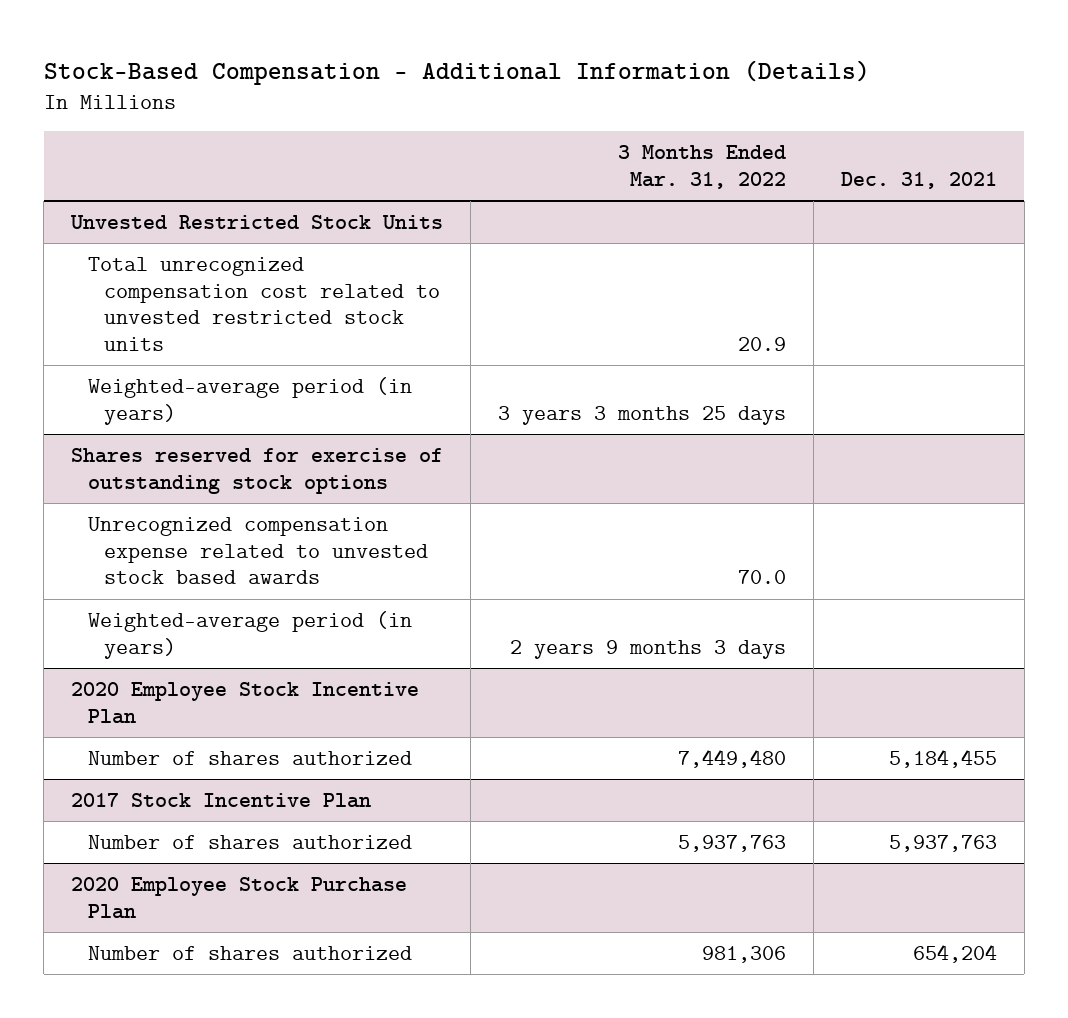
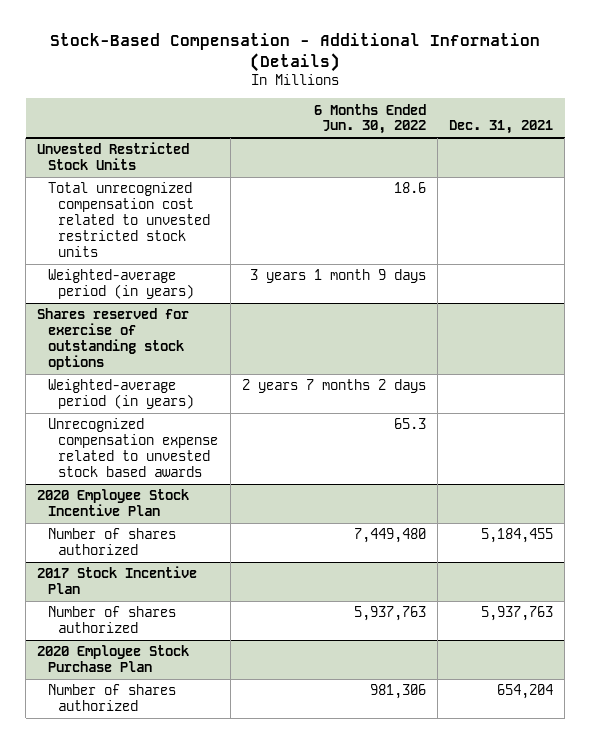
[618,145,787,190] 3 Months Ended Mar. 31, 2022 -> none
none -> [313,103,426,135] 6 Months Ended Jun. 30, 2022
[87,516,429,585] Unrecognized compensation expense related to unvested stock based awards -> [47,418,219,477] Unrecognized compensation expense related to unvested stock based awards

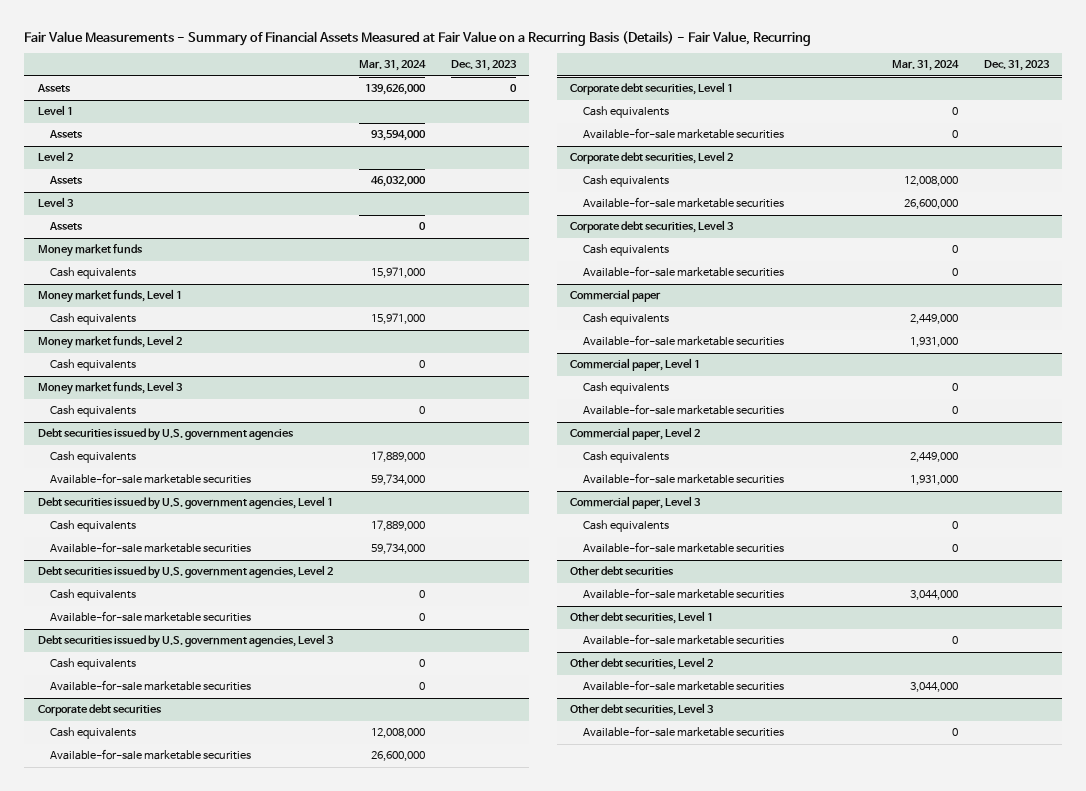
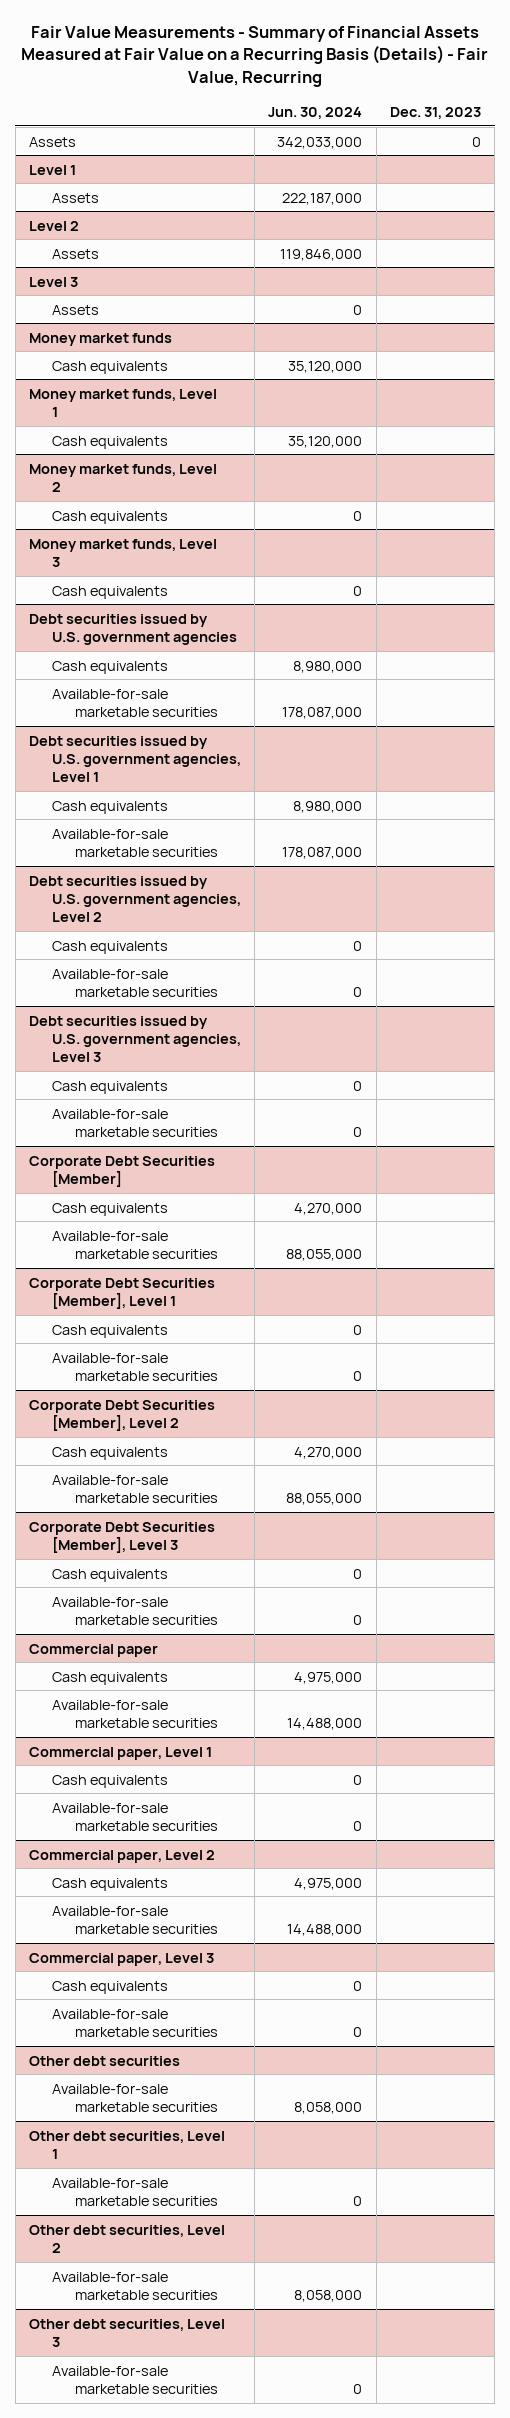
[358,60,426,72] Mar. 31, 2024 -> none
none -> [268,107,363,120] Jun. 30, 2024
[37,704,162,717] Corporate debt securities -> [28,1155,215,1187] Corporate Debt Securities [Member]
[570,82,734,96] Corporate debt securities, Level 1 -> [28,1277,215,1309] Corporate Debt Securities [Member], Level 1
[570,151,734,165] Corporate debt securities, Level 2 -> [28,1399,215,1431] Corporate Debt Securities [Member], Level 2
[570,220,735,234] Corporate debt securities, Level 3 -> [28,1521,215,1553] Corporate Debt Securities [Member], Level 3

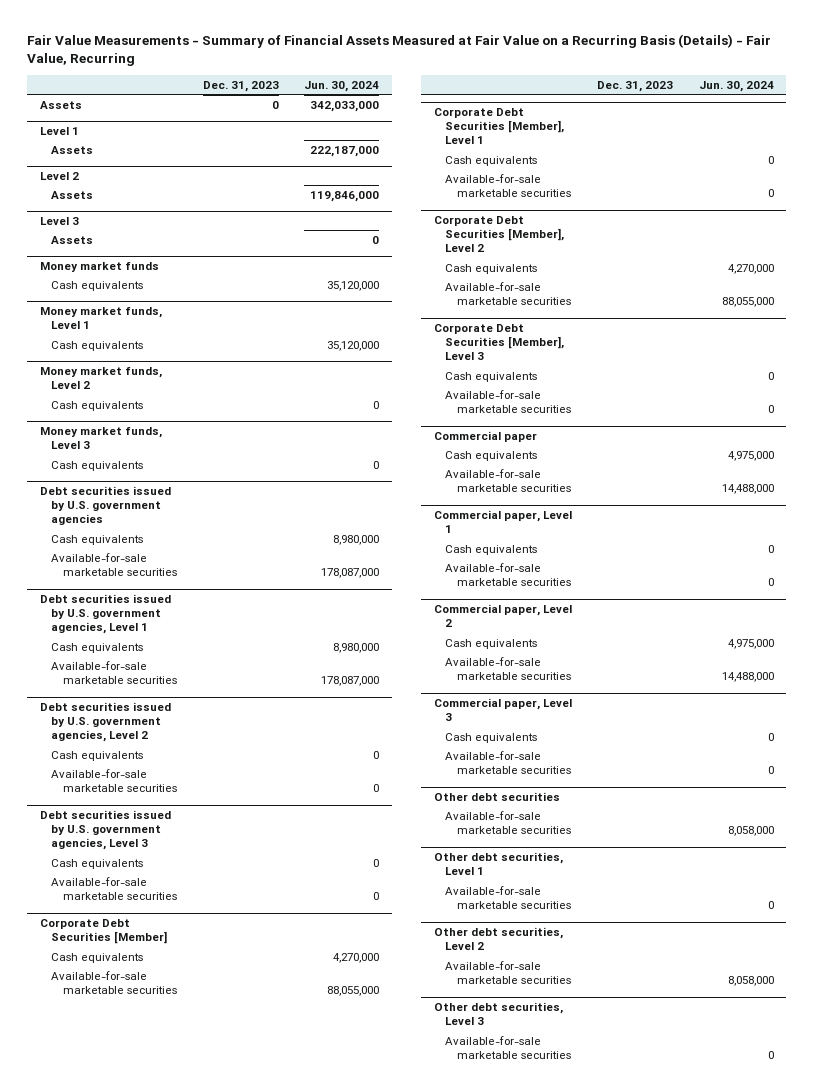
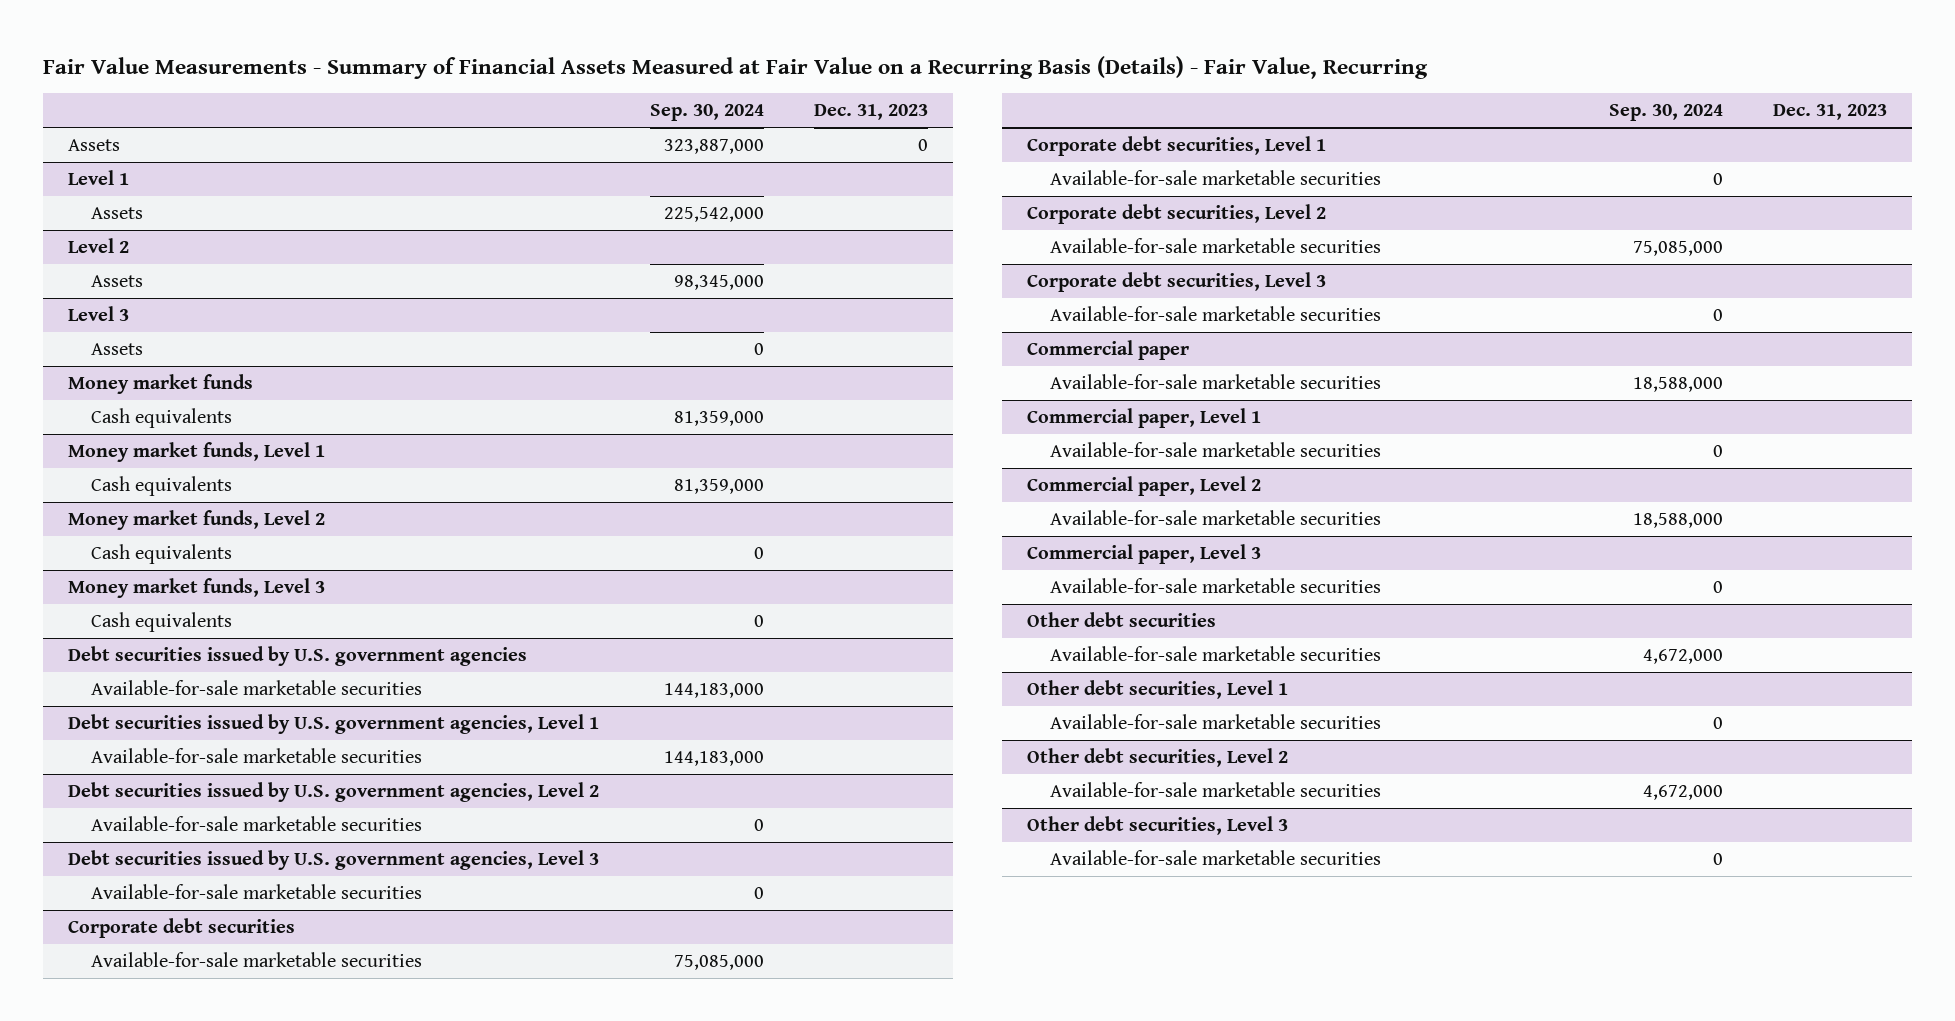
[304,80,380,92] Jun. 30, 2024 -> none
none -> [649,104,764,122] Sep. 30, 2024
[51,534,144,545] Cash equivalents -> none
[51,642,144,653] Cash equivalents -> none
[51,750,144,761] Cash equivalents -> none
[51,858,144,869] Cash equivalents -> none
[51,952,144,963] Cash equivalents -> none
[39,918,168,945] Corporate Debt Securities [Member] -> [68,918,296,939] Corporate debt securities
[445,155,538,166] Cash equivalents -> none
[433,107,565,145] Corporate Debt Securities [Member], Level 1 -> [1027,136,1327,157] Corporate debt securities, Level 1
[445,263,538,274] Cash equivalents -> none
[433,215,565,253] Corporate Debt Securities [Member], Level 2 -> [1027,204,1327,225] Corporate debt securities, Level 2
[445,371,538,382] Cash equivalents -> none
[433,323,565,361] Corporate Debt Securities [Member], Level 3 -> [1027,272,1327,293] Corporate debt securities, Level 3
[445,450,538,461] Cash equivalents -> none
[445,544,538,555] Cash equivalents -> none
[445,638,538,649] Cash equivalents -> none
[445,732,538,743] Cash equivalents -> none

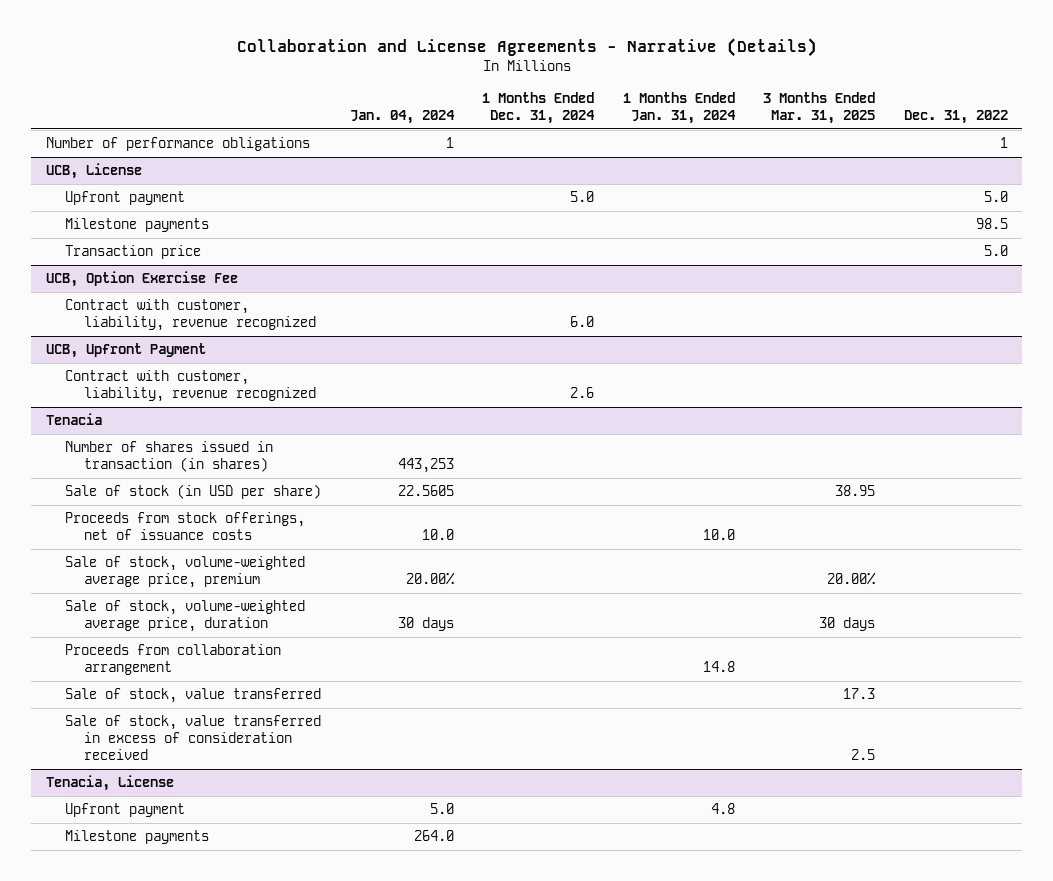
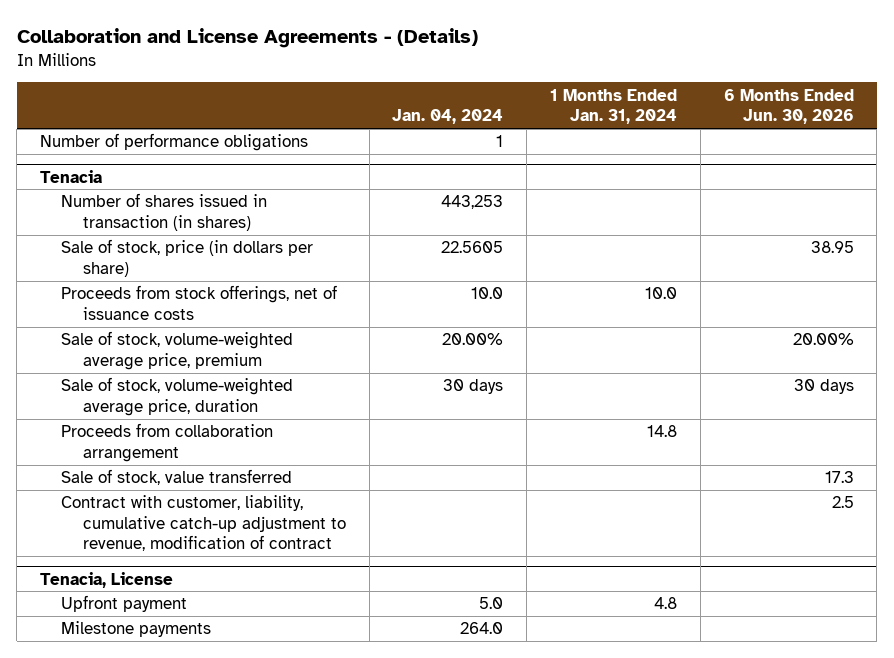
[236,38,817,58] Collaboration and License Agreements - Narrative (Details) -> [16,27,478,48] Collaboration and License Agreements - (Details)
[482,91,596,124] 1 Months Ended Dec. 31, 2024 -> none
[763,91,876,124] 3 Months Ended Mar. 31, 2025 -> none
[903,109,1008,124] Dec. 31, 2022 -> none
none -> [723,88,854,125] 6 Months Ended Jun. 30, 2026
[45,163,142,180] UCB, License -> none
[65,191,186,206] Upfront payment -> none
[65,218,210,233] Milestone payments -> none
[65,245,202,260] Transaction price -> none
[45,271,238,288] UCB, Option Exercise Fee -> none
[65,299,317,332] Contract with customer, liability, revenue recognized -> none
[45,343,206,359] UCB, Upfront Payment -> none
[65,370,317,403] Contract with customer, liability, revenue recognized -> none
[65,484,322,500] Sale of stock (in USD per share) -> [61,239,314,277] Sale of stock, price (in dollars per share)
[65,715,322,761] Sale of stock, value transferred in excess of consideration received -> none
none -> [61,495,346,552] Contract with customer, liability, cumulative catch-up adjustment to revenue, modification of contract

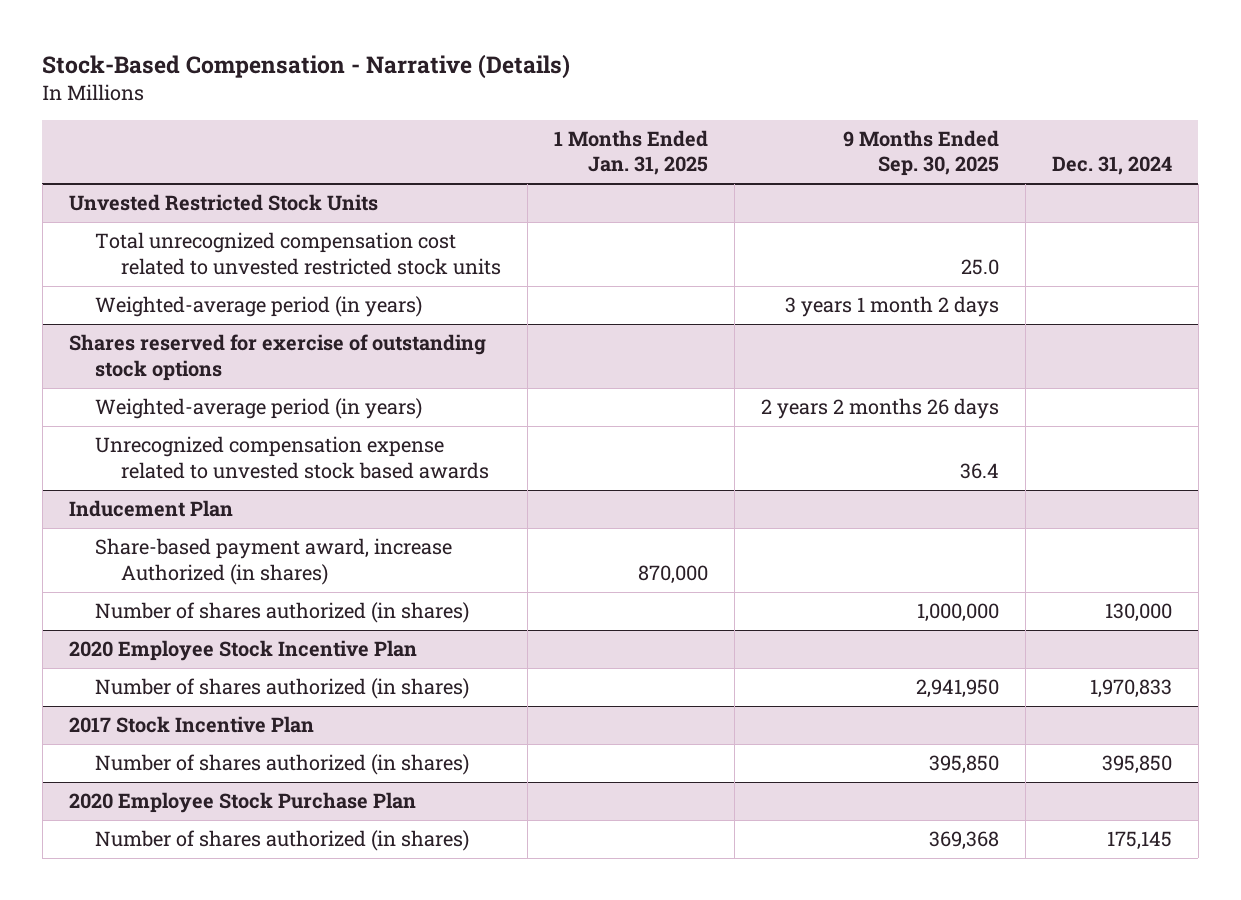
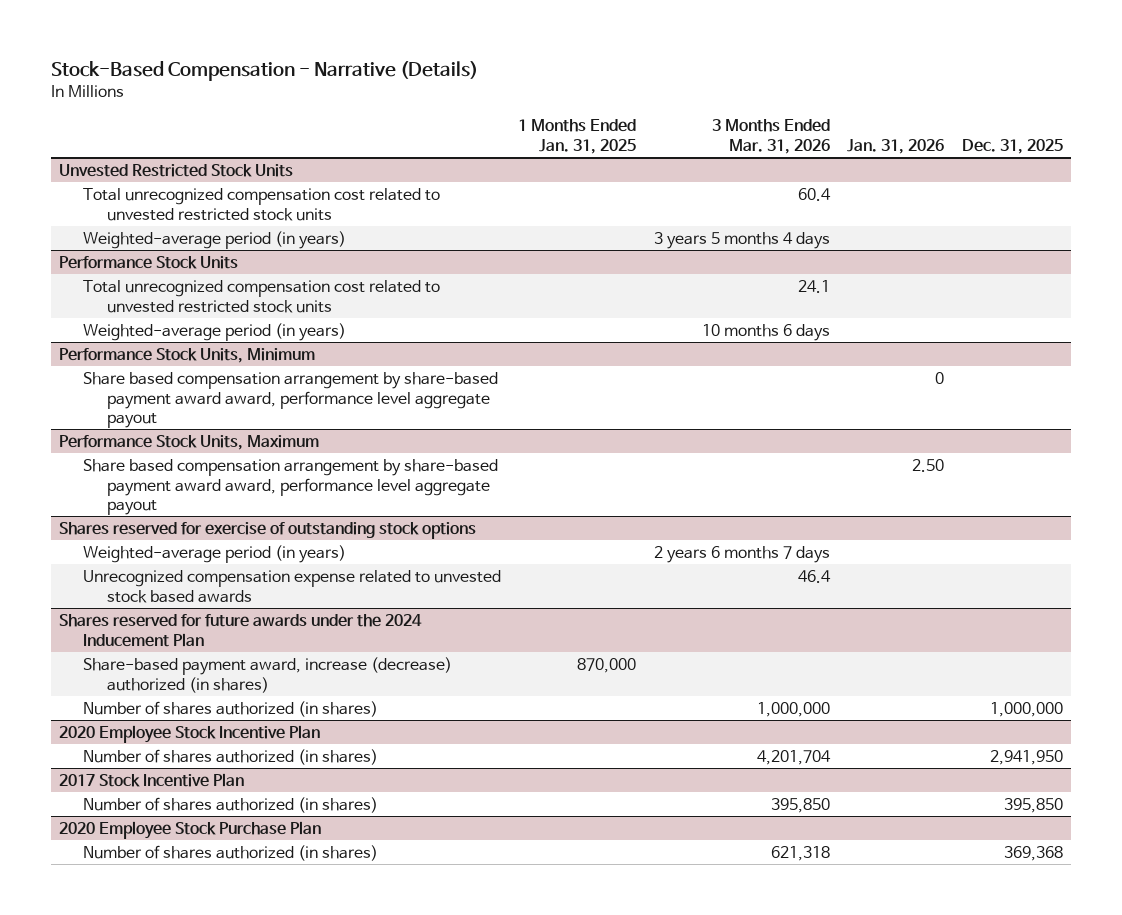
[843,129,1000,177] 9 Months Ended Sep. 30, 2025 -> none
[1052,156,1173,176] Dec. 31, 2024 -> none
none -> [711,119,830,154] 3 Months Ended Mar. 31, 2026
none -> [847,138,945,154] Jan. 31, 2026
none -> [961,138,1063,154] Dec. 31, 2025
none -> [59,255,239,269] Performance Stock Units
none -> [83,279,441,313] Total unrecognized compensation cost related to unvested restricted stock units
none -> [83,322,347,341] Weighted-average period (in years)
none -> [59,347,316,363] Performance Stock Units, Minimum
none -> [83,371,499,429] Share based compensation arrangement by share-based payment award award, performance level aggregate payout
none -> [59,434,320,450] Performance Stock Units, Maximum
none -> [83,458,499,516] Share based compensation arrangement by share-based payment award award, performance level aggregate payout
[68,500,233,518] Inducement Plan -> [59,613,423,647] Shares reserved for future awards under the 2024 Inducement Plan
[95,538,453,585] Share-based payment award, increase Authorized (in shares) -> [83,656,453,693] Share-based payment award, increase (decrease) authorized (in shares)

